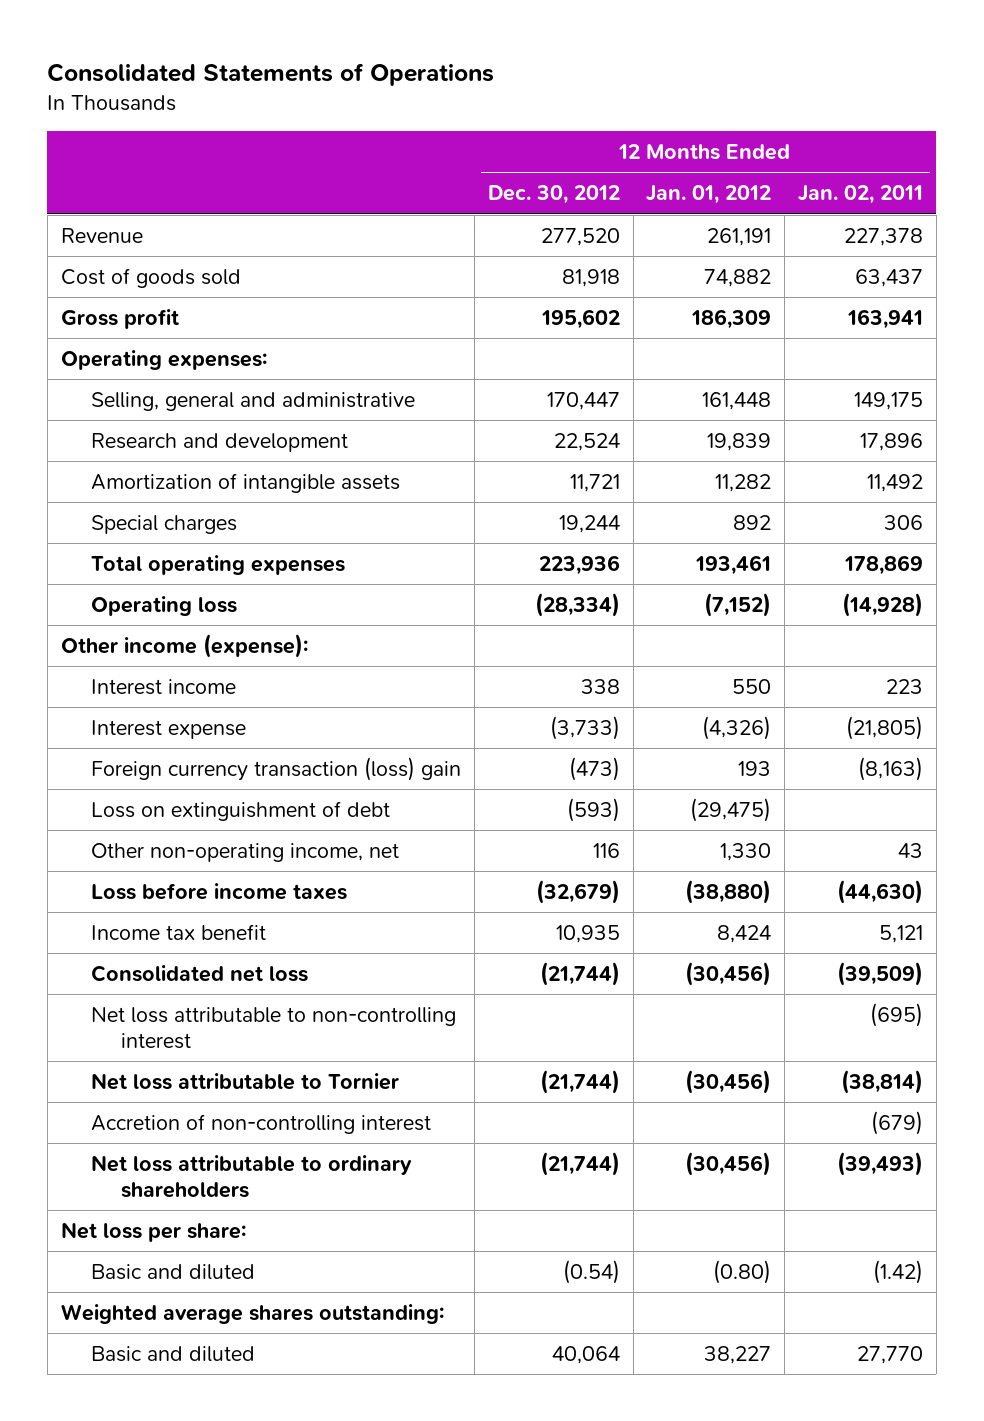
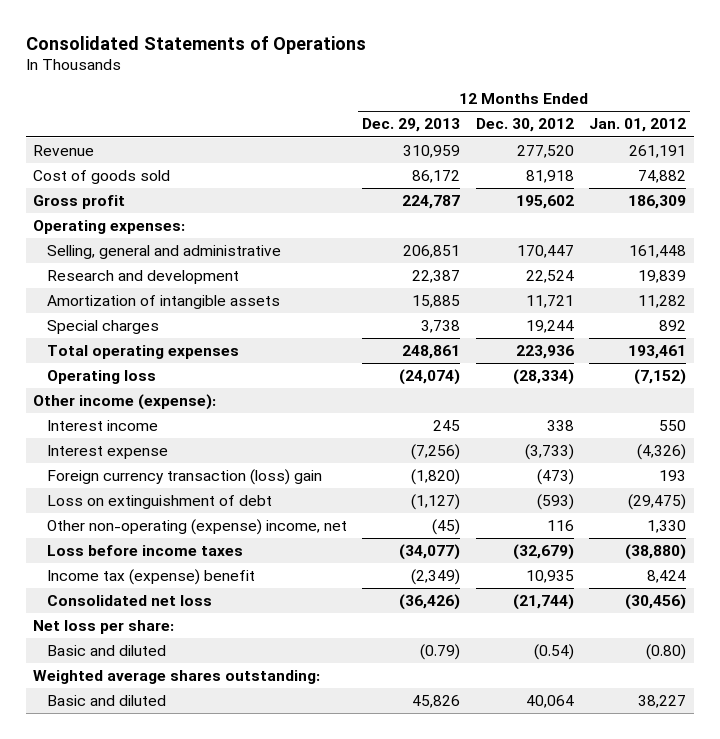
[798,185,924,205] Jan. 02, 2011 -> none
none -> [362,118,461,133] Dec. 29, 2013
[91,842,400,862] Other non-operating income, net -> [46,519,347,536] Other non-operating (expense) income, net
[91,923,267,940] Income tax benefit -> [46,569,255,586] Income tax (expense) benefit
[91,1006,457,1049] Net loss attributable to non-controlling interest -> none
[91,1072,400,1090] Net loss attributable to Tornier -> none
[91,1113,432,1134] Accretion of non-controlling interest -> none
[91,1154,413,1198] Net loss attributable to ordinary shareholders -> none

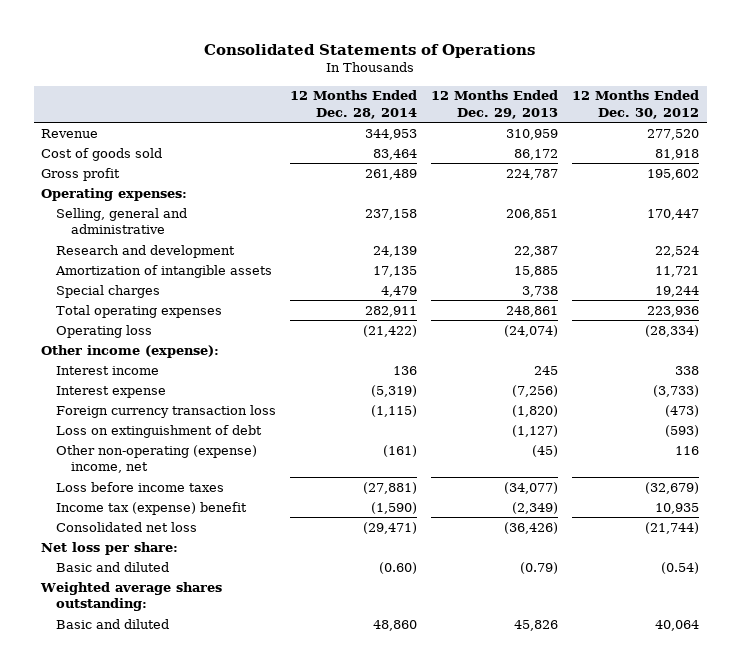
[589,118,687,133] Jan. 01, 2012 -> none
none -> [290,90,418,119] 12 Months Ended Dec. 28, 2014
[46,469,322,486] Foreign currency transaction (loss) gain -> [55,404,276,418] Foreign currency transaction loss

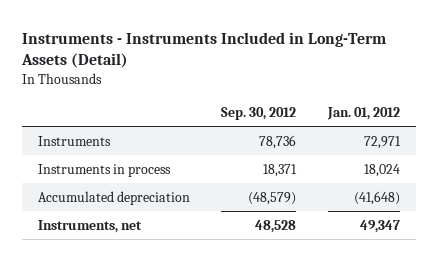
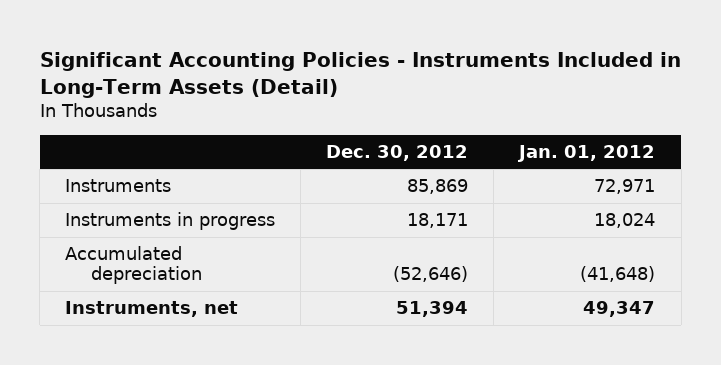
[20,31,386,69] Instruments - Instruments Included in Long-Term Assets (Detail) -> [39,51,681,98] Significant Accounting Policies - Instruments Included in Long-Term Assets (Detail)
[221,107,297,121] Sep. 30, 2012 -> none
none -> [326,144,469,161] Dec. 30, 2012
[37,163,171,177] Instruments in process -> [65,212,276,231] Instruments in progress

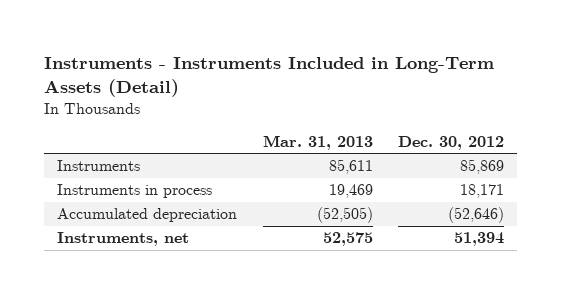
[39,51,681,98] Significant Accounting Policies - Instruments Included in Long-Term Assets (Detail) -> [44,56,495,97] Instruments - Instruments Included in Long-Term Assets (Detail)
[517,144,656,162] Jan. 01, 2012 -> none
none -> [262,134,373,150] Mar. 31, 2013
[65,212,276,231] Instruments in progress -> [57,184,213,199] Instruments in process

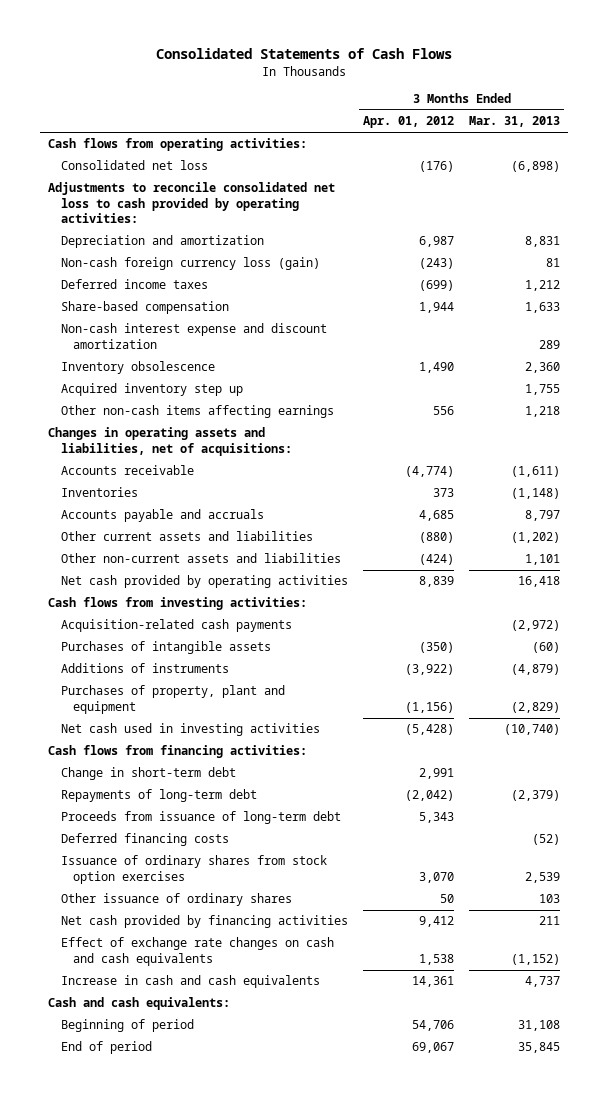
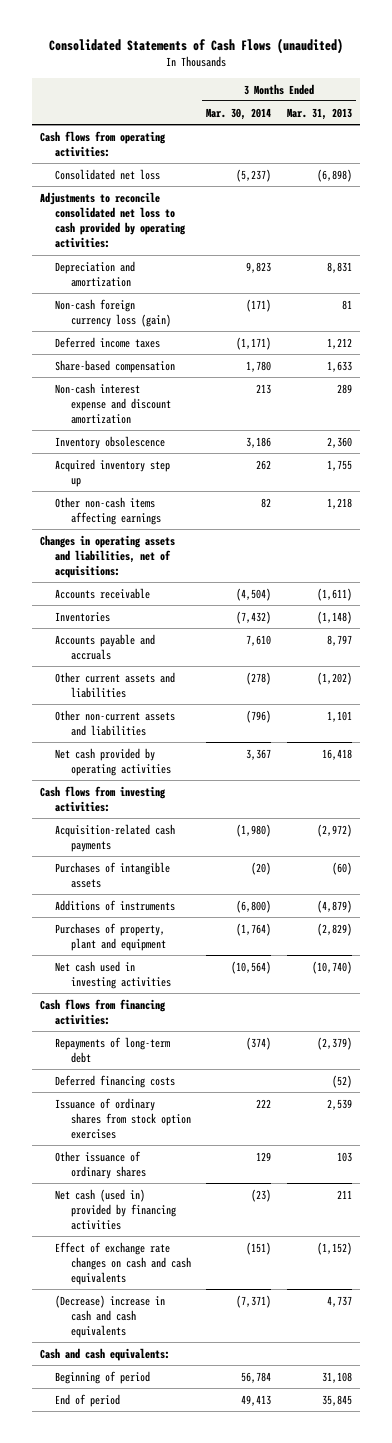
[156,48,453,60] Consolidated Statements of Cash Flows -> [49,38,344,55] Consolidated Statements of Cash Flows (unaudited)
[362,116,454,129] Apr. 01, 2012 -> none
none -> [206,107,272,120] Mar. 30, 2014
[60,767,236,781] Change in short-term debt -> none
[60,811,341,825] Proceeds from issuance of long-term debt -> none
[60,915,348,929] Net cash provided by financing activities -> [55,1188,176,1230] Net cash (used in) provided by financing activities
[60,975,320,989] Increase in cash and cash equivalents -> [55,1294,166,1338] (Decrease) increase in cash and cash equivalents

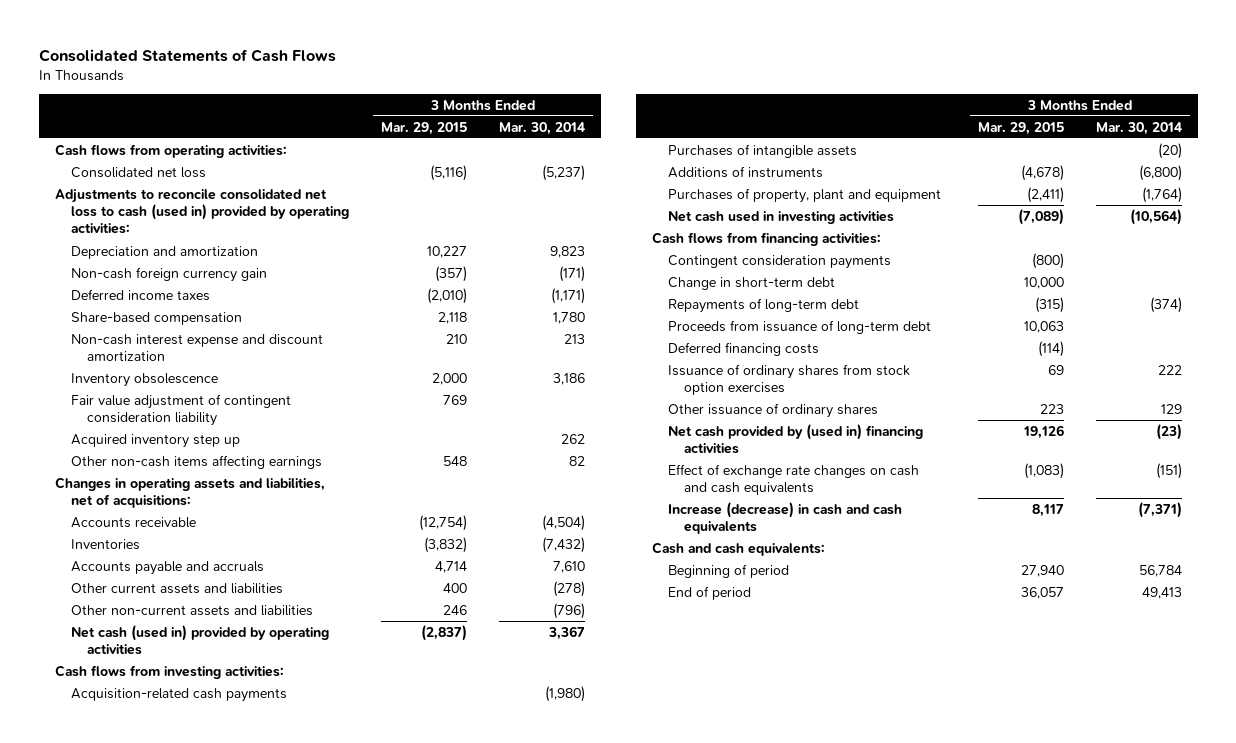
[49,38,344,55] Consolidated Statements of Cash Flows (unaudited) -> [38,48,336,62] Consolidated Statements of Cash Flows
[287,107,353,120] Mar. 31, 2013 -> none
none -> [380,121,467,135] Mar. 29, 2015
[40,191,187,249] Adjustments to reconcile consolidated net loss to cash provided by operating activities: -> [54,188,350,235] Adjustments to reconcile consolidated net loss to cash (used in) provided by operating activities:
[55,298,171,327] Non-cash foreign currency loss (gain) -> [71,266,268,282] Non-cash foreign currency gain
none -> [71,393,292,427] Fair value adjustment of contingent consideration liability
[55,747,171,776] Net cash provided by operating activities -> [71,624,330,656] Net cash (used in) provided by operating activities
none -> [667,254,891,269] Contingent consideration payments
none -> [667,276,835,290] Change in short-term debt
none -> [667,319,931,334] Proceeds from issuance of long-term debt
[55,1188,176,1230] Net cash (used in) provided by financing activities -> [667,423,923,455] Net cash provided by (used in) financing activities
[55,1294,166,1338] (Decrease) increase in cash and cash equivalents -> [667,501,902,535] Increase (decrease) in cash and cash equivalents

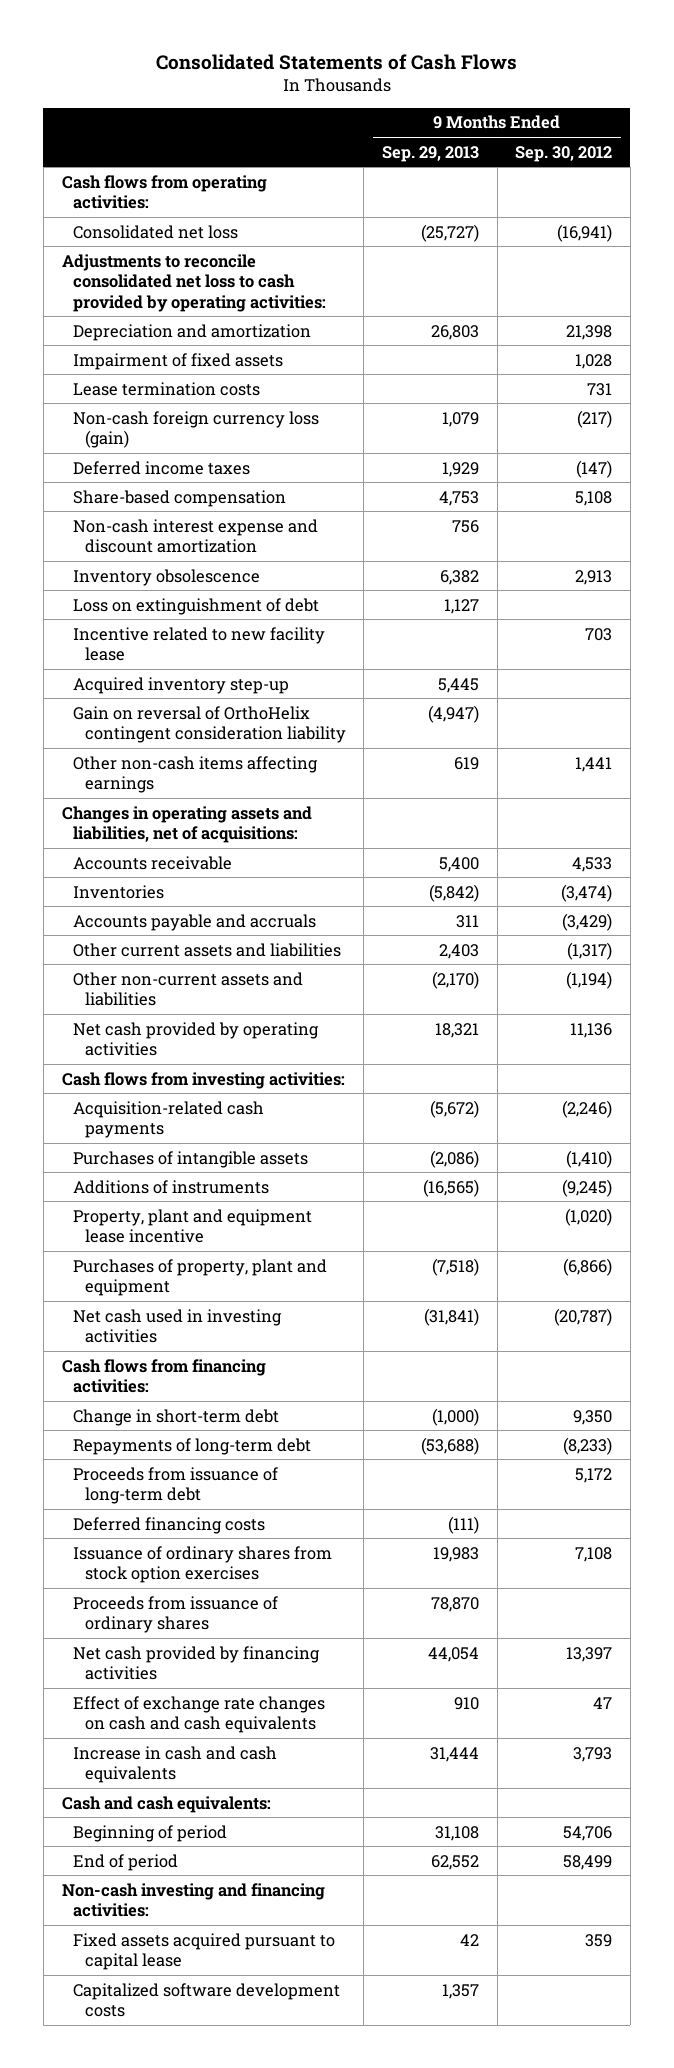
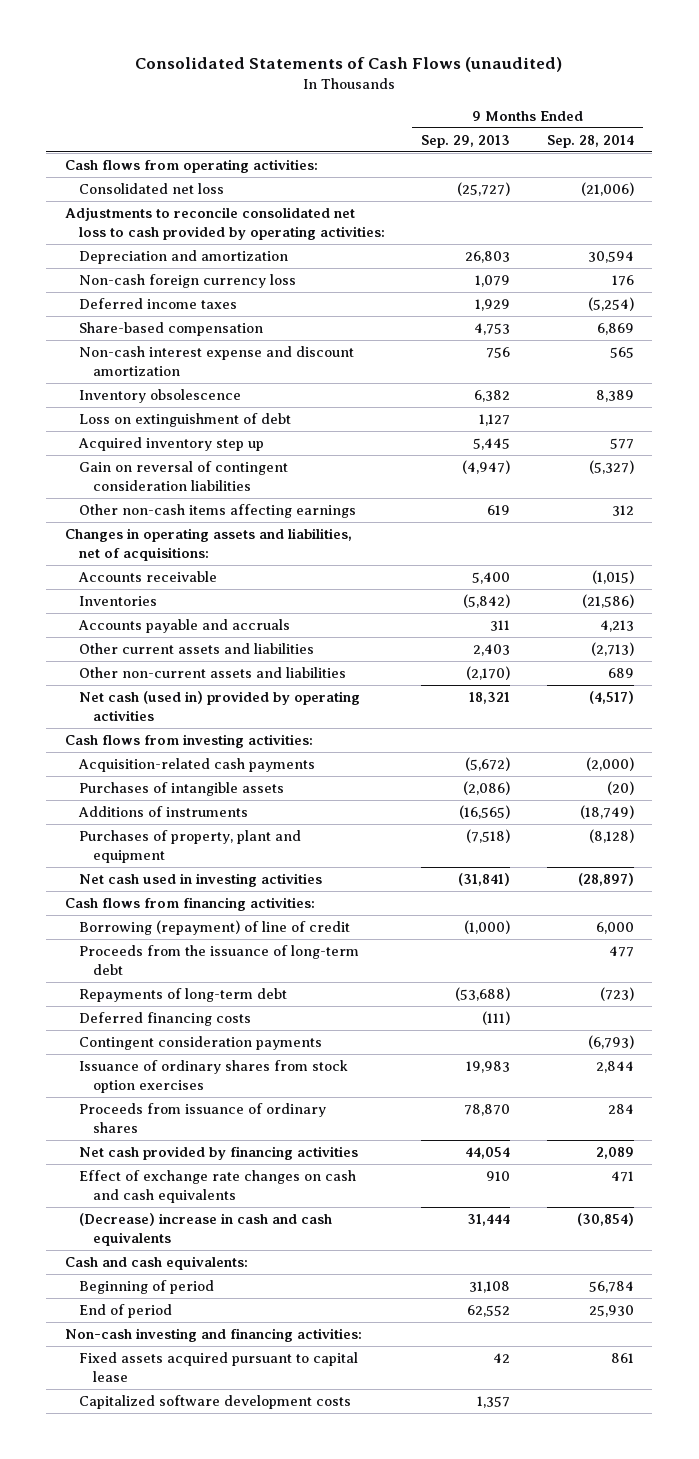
[155,54,517,71] Consolidated Statements of Cash Flows -> [135,57,563,73] Consolidated Statements of Cash Flows (unaudited)
[515,145,613,162] Sep. 30, 2012 -> none
none -> [546,134,634,148] Sep. 28, 2014
[73,352,284,370] Impairment of fixed assets -> none
[73,381,261,396] Lease termination costs -> none
[73,410,320,449] Non-cash foreign currency loss (gain) -> [79,274,297,289] Non-cash foreign currency loss
[73,626,326,662] Incentive related to new facility lease -> none
[73,676,290,694] Acquired inventory step-up -> [78,437,265,452] Acquired inventory step up
[73,705,346,744] Gain on reversal of OrthoHelix contingent consideration liability -> [79,461,289,491] Gain on reversal of contingent consideration liabilities
[73,1021,320,1057] Net cash provided by operating activities -> [79,691,361,721] Net cash (used in) provided by operating activities
[73,1208,313,1244] Property, plant and equipment lease incentive -> none
[73,1408,280,1426] Change in short-term debt -> none
none -> [79,920,351,936] Borrowing (repayment) of line of credit
none -> [79,945,360,975] Proceeds from the issuance of long-term debt
[73,1466,279,1505] Proceeds from issuance of long-term debt -> none
none -> [79,1036,323,1051] Contingent consideration payments
[73,1745,278,1784] Increase in cash and cash equivalents -> [79,1213,333,1246] (Decrease) increase in cash and cash equivalents

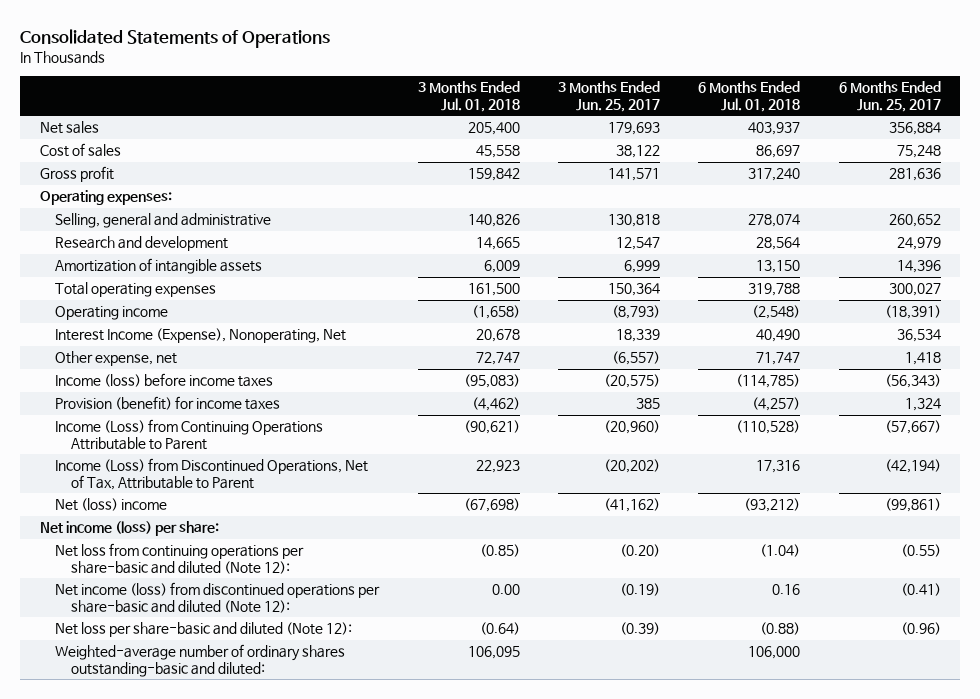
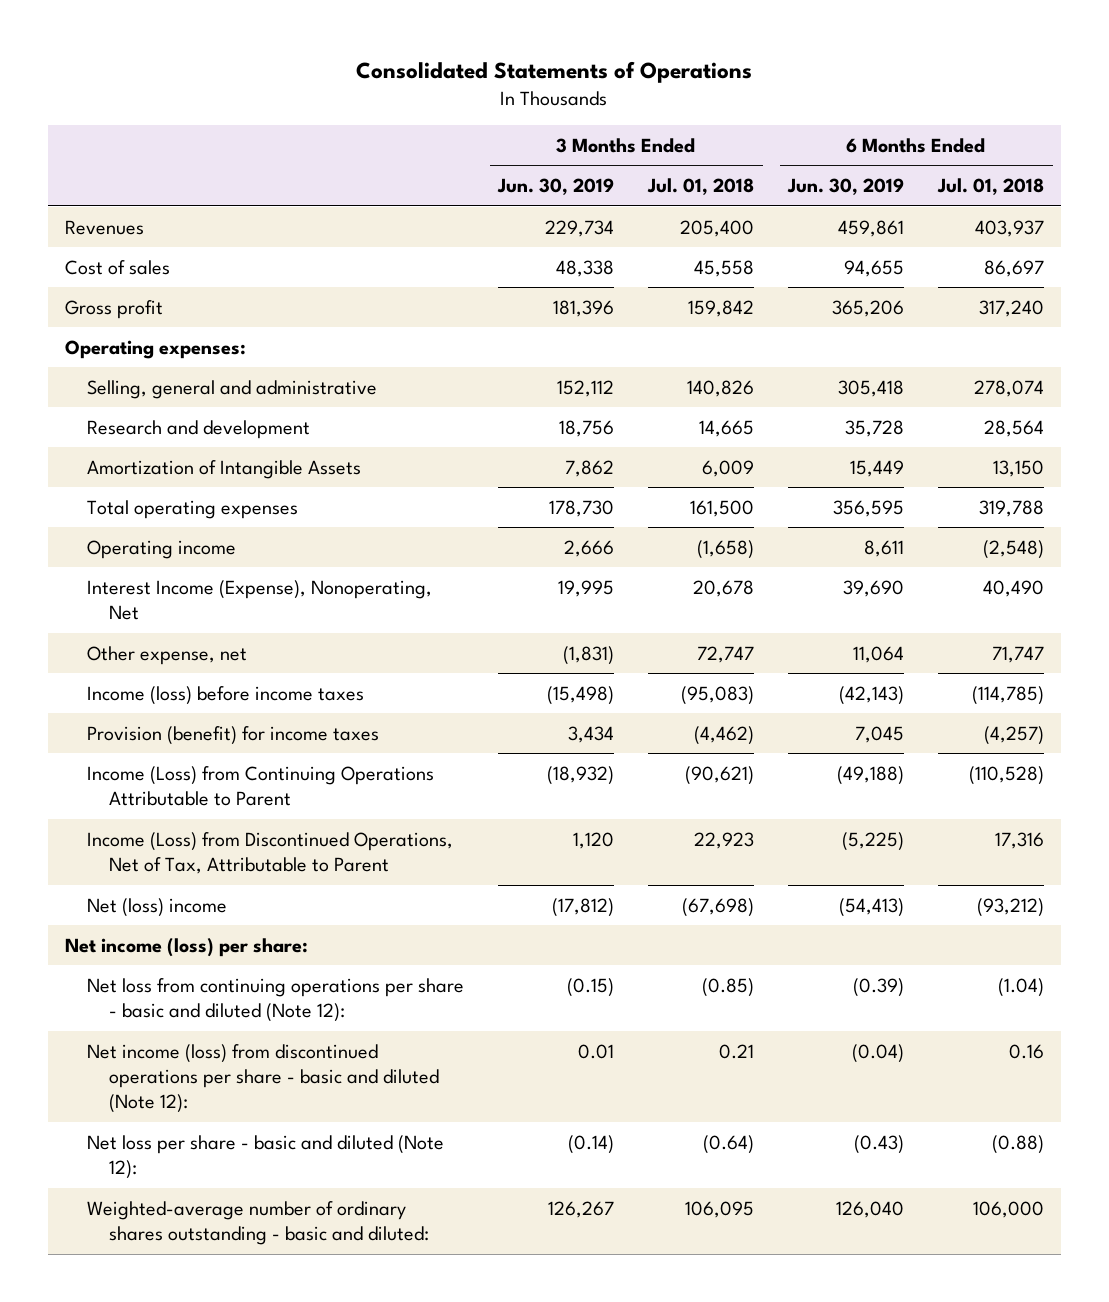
[557,81,660,113] 3 Months Ended Jun. 25, 2017 -> none
[838,81,941,113] 6 Months Ended Jun. 25, 2017 -> none
none -> [497,178,615,196] Jun. 30, 2019
none -> [787,178,905,196] Jun. 30, 2019
[39,121,99,135] Net sales -> [64,219,144,235] Revenues
[55,258,263,275] Amortization of intangible assets -> [86,459,361,479] Amortization of Intangible Assets
[55,543,305,575] Net loss from continuing operations per share-basic and diluted (Note 12): -> [86,977,464,1022] Net loss from continuing operations per share - basic and diluted (Note 12):
[55,582,381,614] Net income (loss) from discontinued operations per share-basic and diluted (Note 12): -> [86,1043,440,1113] Net income (loss) from discontinued operations per share - basic and diluted (Note 12):
[491,584,520,596] 0.00 -> [719,1043,755,1059] 0.21
[55,622,353,638] Net loss per share-basic and diluted (Note 12): -> [86,1134,444,1179] Net loss per share - basic and diluted (Note 12):
[55,644,346,678] Weighted-average number of ordinary shares outstanding-basic and diluted: -> [86,1200,430,1245] Weighted-average number of ordinary shares outstanding - basic and diluted:

